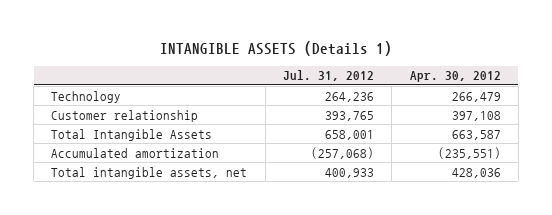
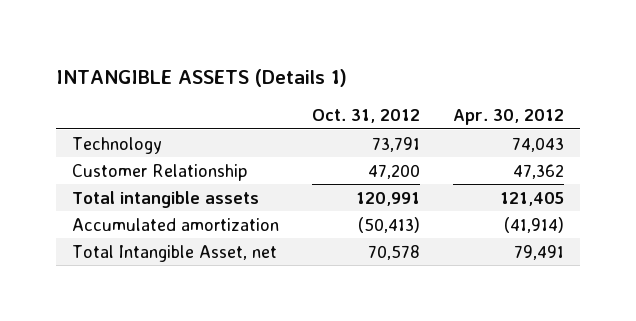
[283,70,375,82] Jul. 31, 2012 -> none
none -> [311,109,420,124] Oct. 31, 2012
[451,91,501,102] 266,479 -> [511,136,564,152] 74,043
[51,109,199,122] Customer relationship -> [72,163,249,181] Customer Relationship
[451,110,501,121] 397,108 -> [512,163,564,179] 47,362
[51,128,213,141] Total Intangible Assets -> [72,190,260,208] Total intangible assets
[451,129,501,140] 663,587 -> [499,191,564,206] 121,405
[437,146,501,159] (235,551) -> [503,216,564,233] (41,914)
[51,166,248,179] Total intangible assets, net -> [72,244,278,262] Total Intangible Asset, net
[451,167,501,178] 428,036 -> [513,244,564,260] 79,491

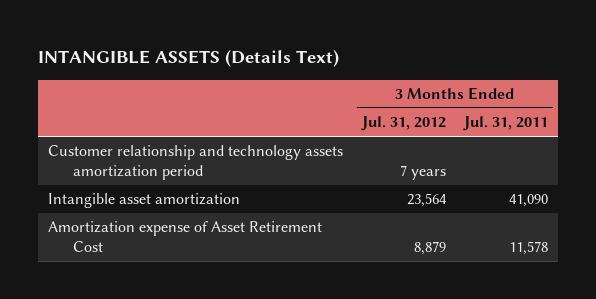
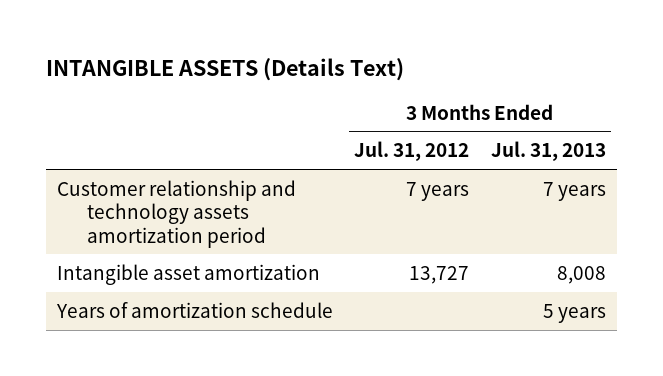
[463,116,549,132] Jul. 31, 2011 -> none
none -> [490,141,606,162] Jul. 31, 2013
[47,221,322,253] Amortization expense of Asset Retirement Cost -> none
[406,193,447,208] 23,564 -> [409,265,470,284] 13,727
none -> [56,301,334,318] Years of amortization schedule

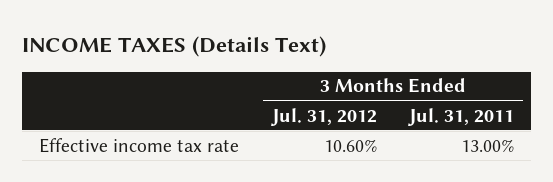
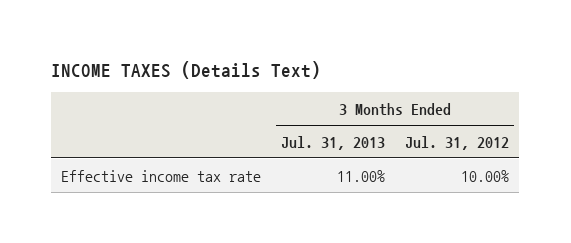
[408,107,515,126] Jul. 31, 2011 -> none
none -> [281,135,386,150] Jul. 31, 2013
[323,138,377,152] 10.60% -> [461,169,510,182] 10.00%

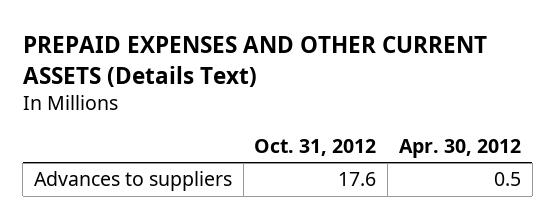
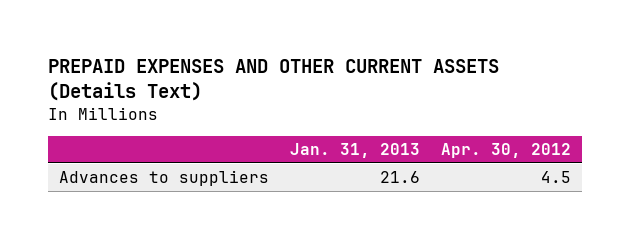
[254,139,377,157] Oct. 31, 2012 -> none
none -> [290,143,421,159] Jan. 31, 2013
[494,172,522,187] 0.5 -> [541,171,572,184] 4.5

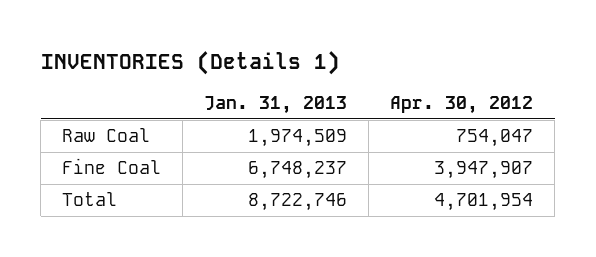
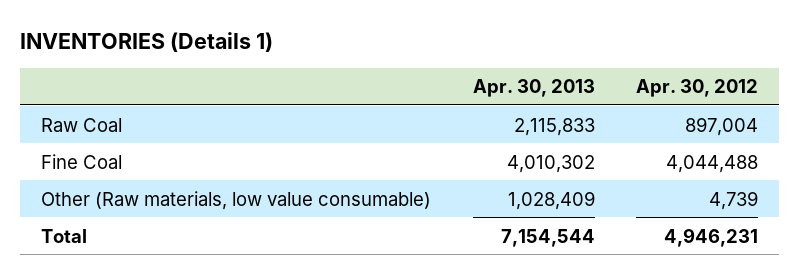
[204,95,348,114] Jan. 31, 2013 -> none
none -> [472,79,595,98] Apr. 30, 2013
[456,129,534,148] 754,047 -> [685,116,759,136] 897,004
[434,161,534,180] 3,947,907 -> [666,154,759,173] 4,044,488
none -> [40,190,431,210] Other (Raw materials, low value consumable)
[434,193,534,212] 4,701,954 -> [664,227,759,247] 4,946,231

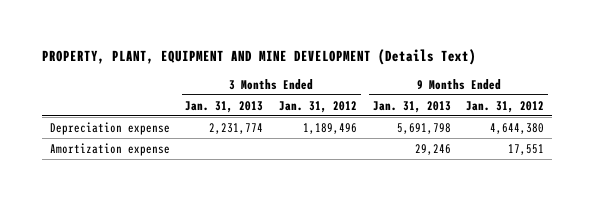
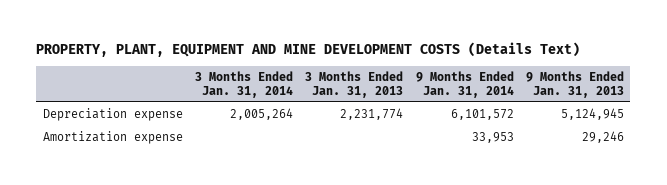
[41,49,476,66] PROPERTY, PLANT, EQUIPMENT AND MINE DEVELOPMENT (Details Text) -> [36,42,581,58] PROPERTY, PLANT, EQUIPMENT AND MINE DEVELOPMENT COSTS (Details Text)
[279,100,358,113] Jan. 31, 2012 -> none
[466,100,545,113] Jan. 31, 2012 -> none
none -> [195,71,294,98] 3 Months Ended Jan. 31, 2014
none -> [415,71,514,98] 9 Months Ended Jan. 31, 2014
[396,122,451,134] 5,691,798 -> [561,108,625,121] 5,124,945

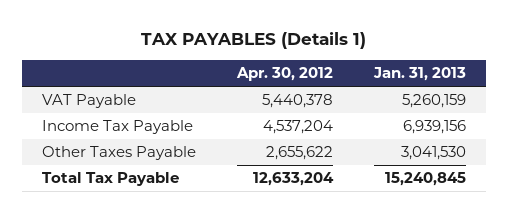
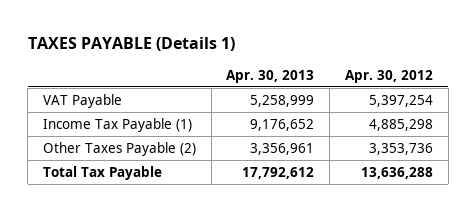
[140,31,366,49] TAX PAYABLES (Details 1) -> [27,36,235,51] TAXES PAYABLE (Details 1)
[372,67,466,82] Jan. 31, 2013 -> none
none -> [226,69,315,83] Apr. 30, 2013
[261,94,333,109] 5,440,378 -> [368,95,433,108] 5,397,254
[42,120,194,135] Income Tax Payable -> [42,118,192,133] Income Tax Payable (1)
[262,120,333,135] 4,537,204 -> [368,119,433,132] 4,885,298
[42,146,197,161] Other Taxes Payable -> [42,142,196,157] Other Taxes Payable (2)
[265,146,333,161] 2,655,622 -> [368,143,433,156] 3,353,736
[252,172,334,187] 12,633,204 -> [360,167,433,180] 13,636,288

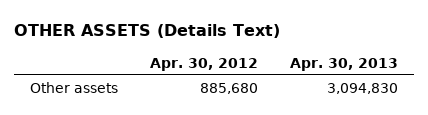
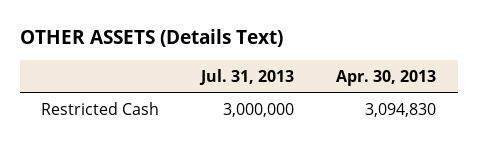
[149,57,258,71] Apr. 30, 2012 -> none
none -> [199,68,295,85] Jul. 31, 2013
[30,82,119,94] Other assets -> [40,101,159,115] Restricted Cash

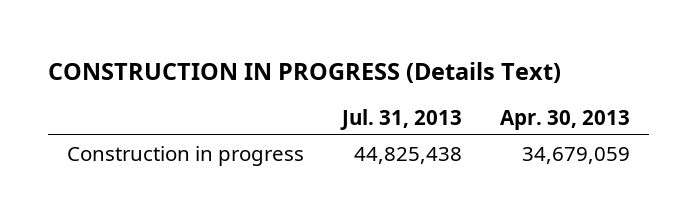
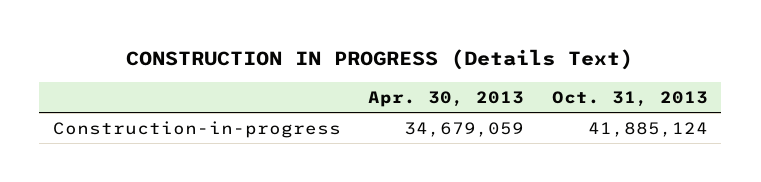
[339,108,462,130] Jul. 31, 2013 -> none
none -> [551,90,708,107] Oct. 31, 2013
[66,145,304,166] Construction in progress -> [52,121,341,139] Construction-in-progress

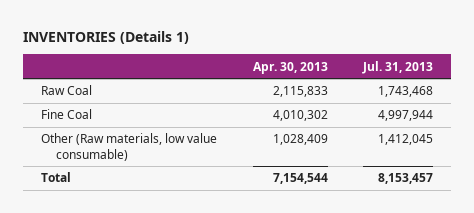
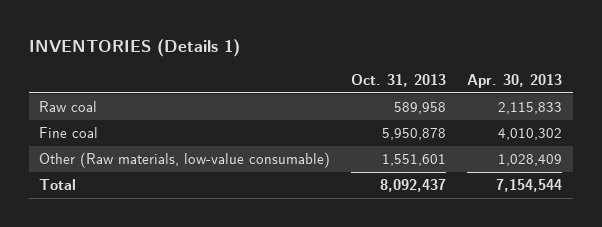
[362,60,434,74] Jul. 31, 2013 -> none
none -> [351,73,447,87] Oct. 31, 2013
[40,85,92,96] Raw Coal -> [39,101,98,113] Raw coal
[40,109,92,120] Fine Coal -> [39,127,99,139] Fine coal
[40,133,217,161] Other (Raw materials, low value consumable) -> [39,152,331,169] Other (Raw materials, low-value consumable)

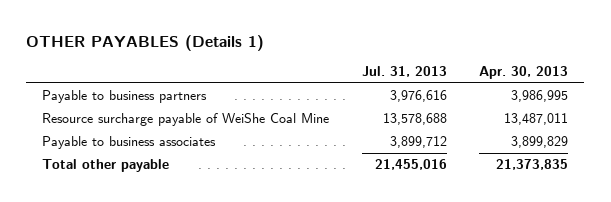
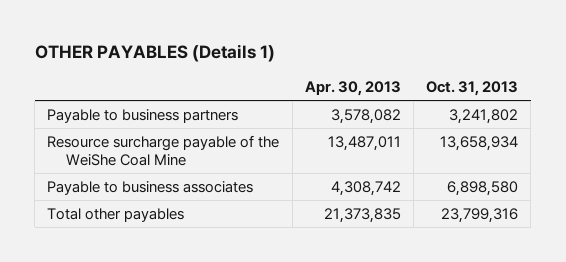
[361,66,447,78] Jul. 31, 2013 -> none
none -> [426,80,519,96] Oct. 31, 2013
[511,89,569,102] 3,986,995 -> [330,108,401,124] 3,578,082
[42,112,330,126] Resource surcharge payable of WeiShe Coal Mine -> [47,134,280,167] Resource surcharge payable of the WeiShe Coal Mine
[511,135,569,148] 3,899,829 -> [330,180,401,196] 4,308,742
[42,158,170,172] Total other payable -> [47,207,185,222] Total other payables

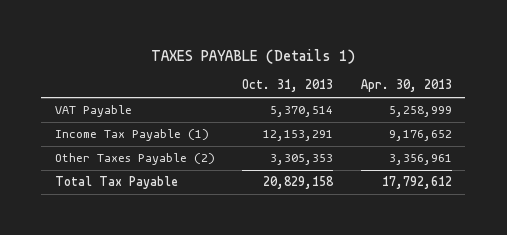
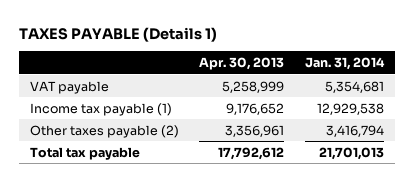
[242,79,334,93] Oct. 31, 2013 -> none
none -> [305,56,386,70] Jan. 31, 2014
[54,105,132,118] VAT Payable -> [29,80,109,94] VAT payable
[54,129,209,142] Income Tax Payable (1) -> [29,102,172,116] Income tax payable (1)
[54,153,215,166] Other Taxes Payable (2) -> [29,124,179,138] Other taxes payable (2)
[54,176,178,190] Total Tax Payable -> [29,146,140,160] Total tax payable

